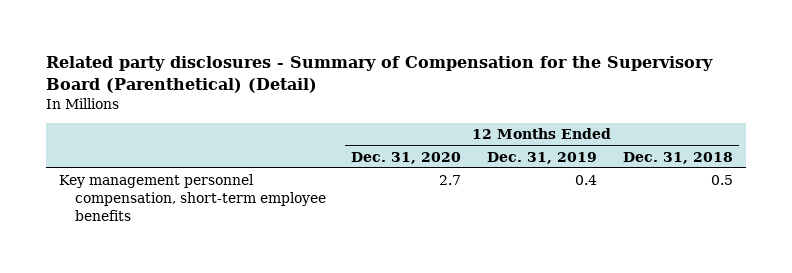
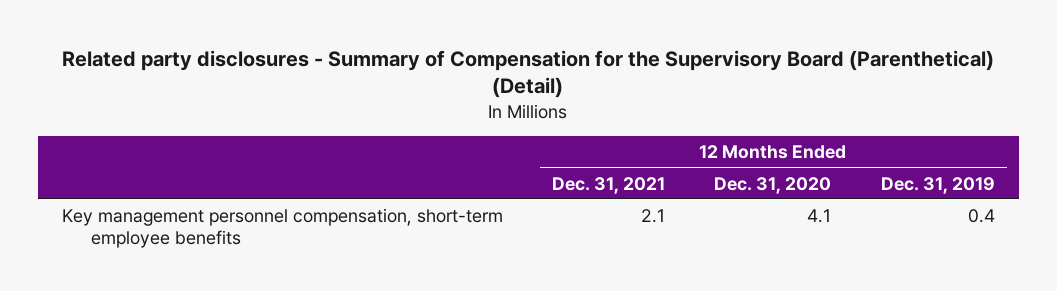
[622,151,733,164] Dec. 31, 2018 -> none
none -> [552,176,666,194] Dec. 31, 2021
[439,175,462,186] 2.7 -> [807,209,832,224] 4.1

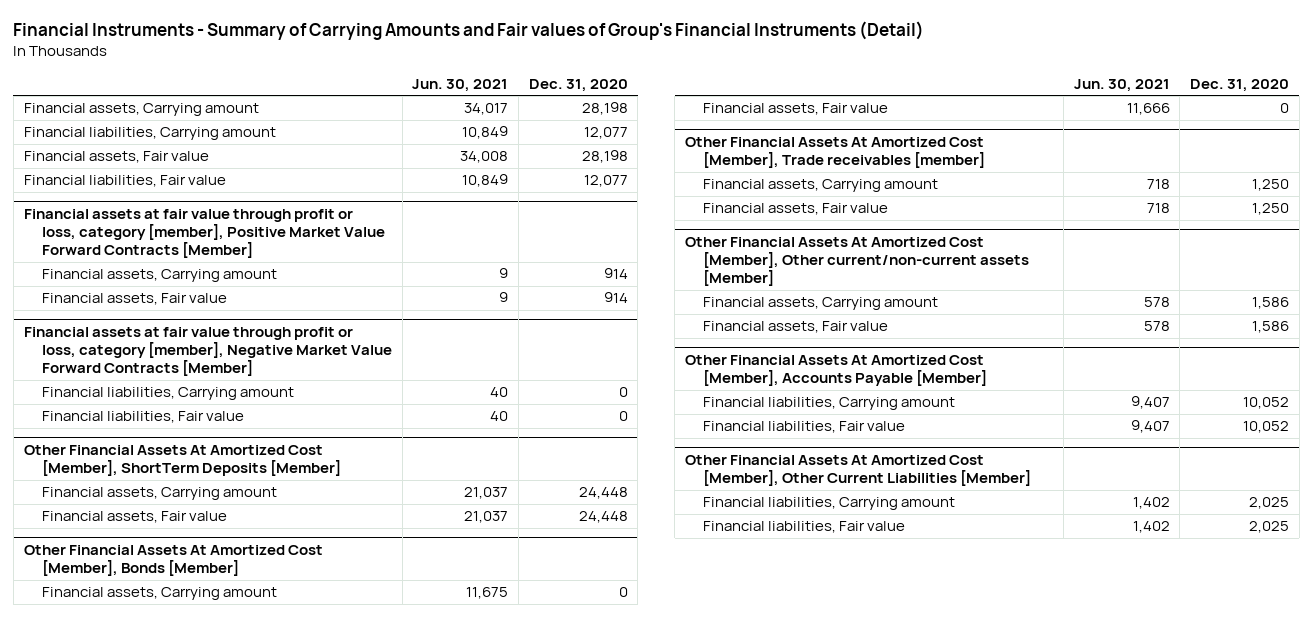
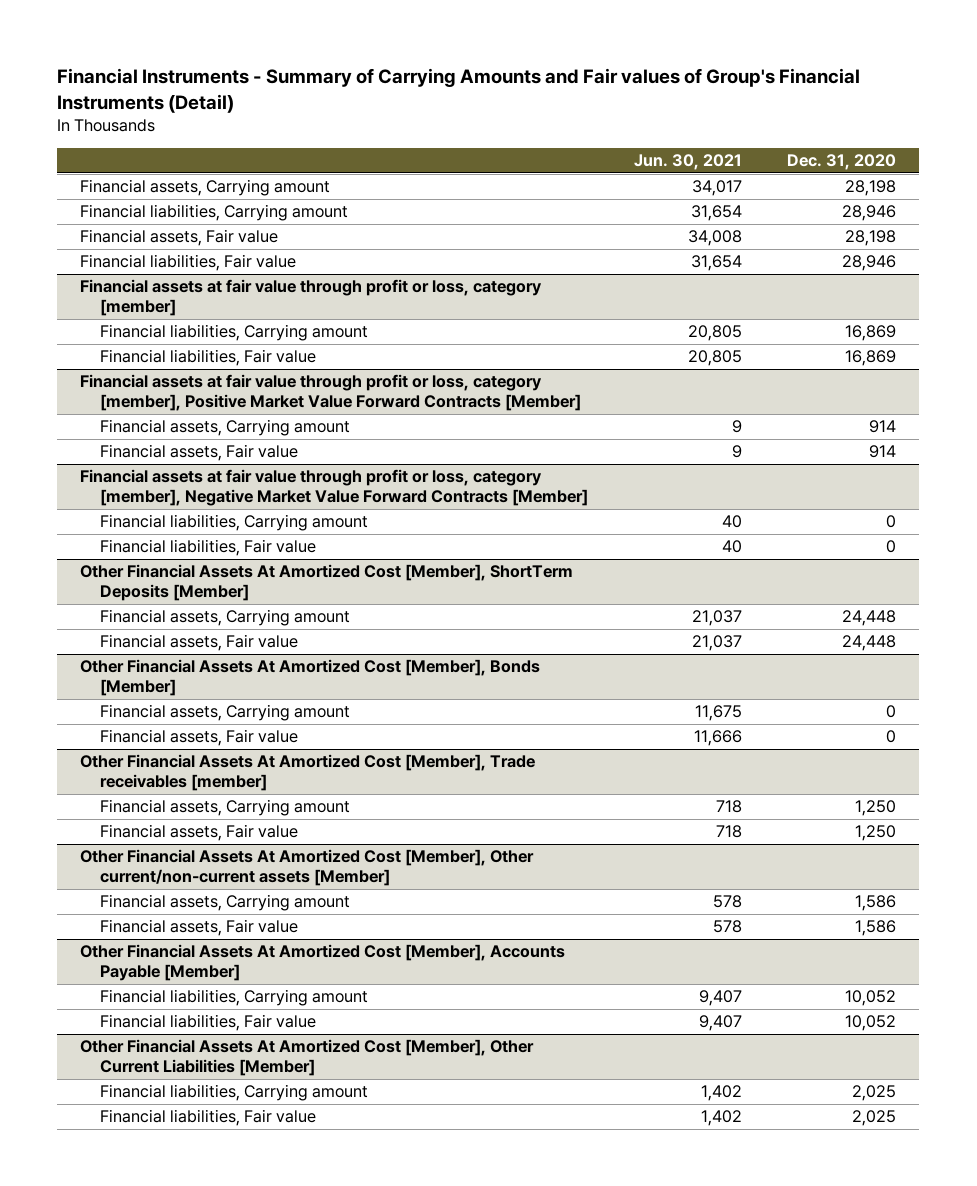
[462,126,509,140] 10,849 -> [690,205,742,222] 31,654
[583,127,628,140] 12,077 -> [842,205,897,222] 28,946
[462,174,509,188] 10,849 -> [690,255,742,272] 31,654
[583,175,628,188] 12,077 -> [842,255,897,272] 28,946
none -> [80,279,543,316] Financial assets at fair value through profit or loss, category [member]
none -> [99,324,368,342] Financial liabilities, Carrying amount
none -> [99,349,316,367] Financial liabilities, Fair value

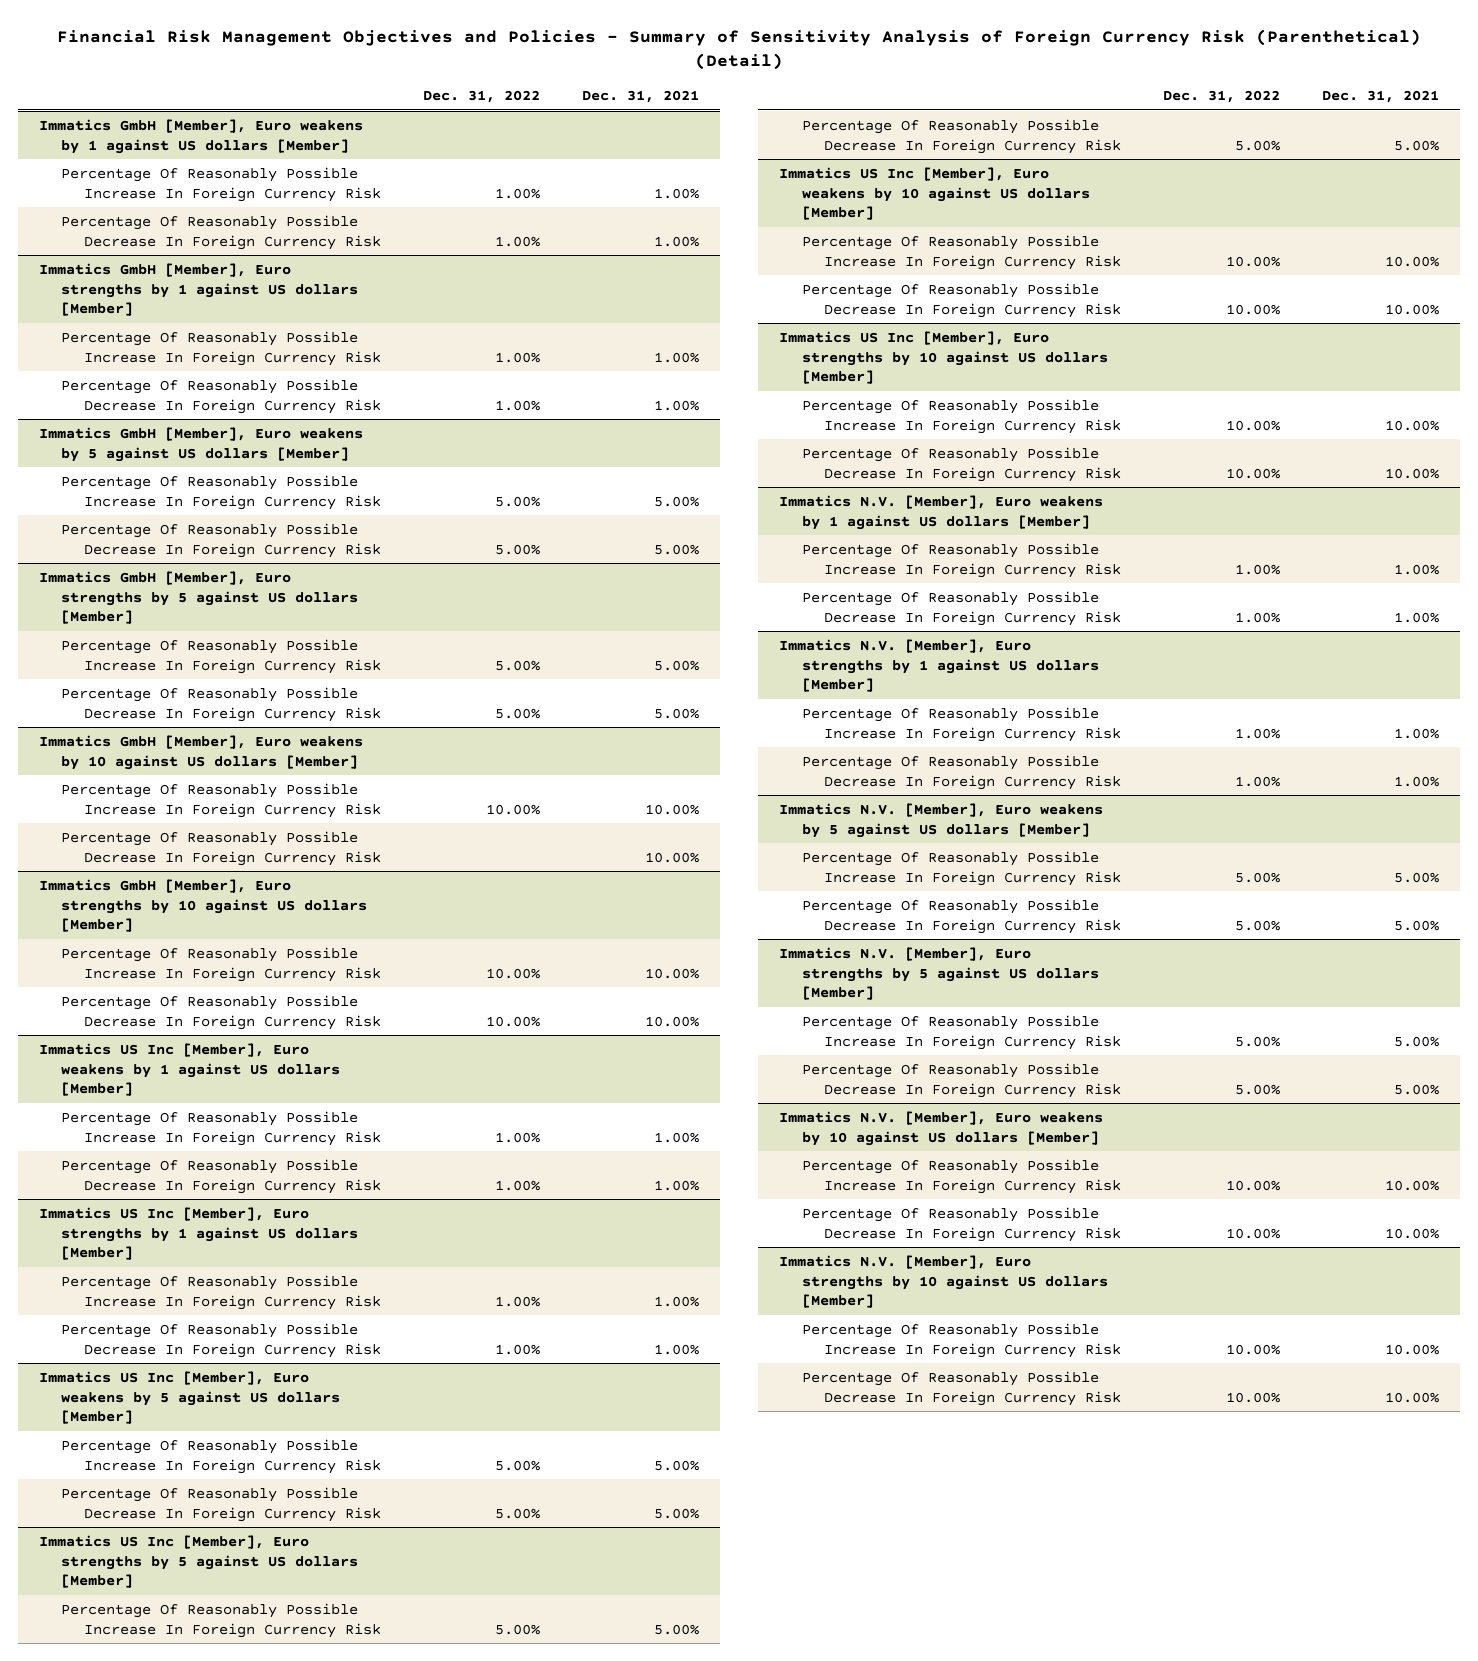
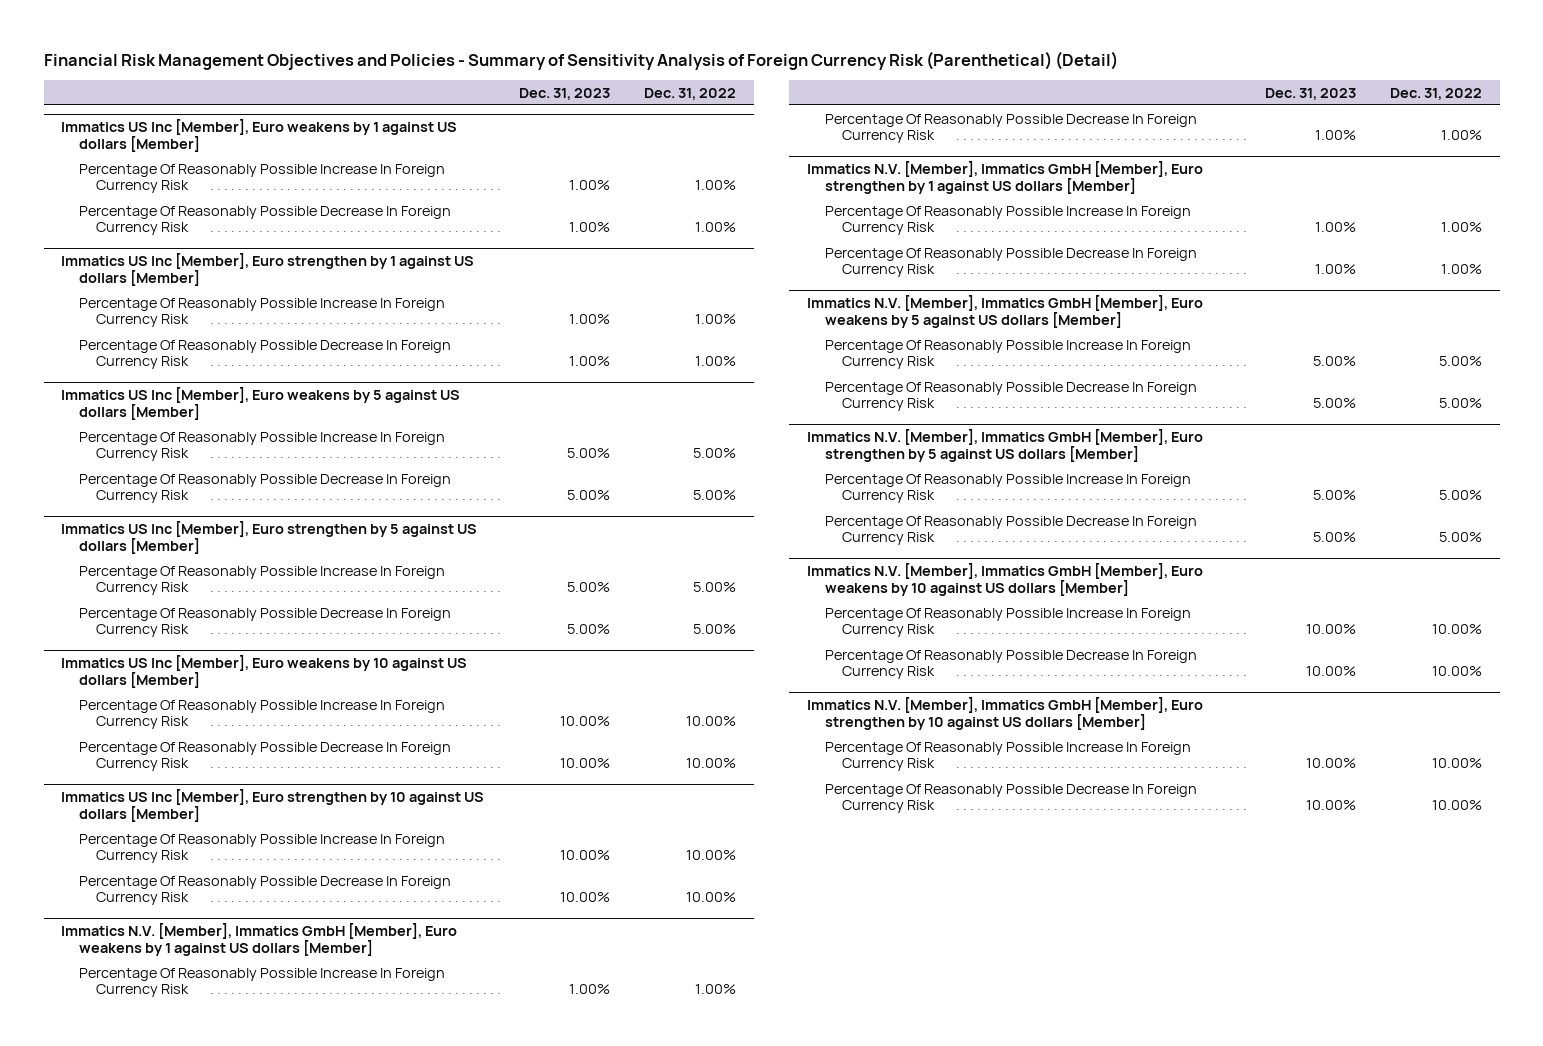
[581,89,699,103] Dec. 31, 2021 -> none
none -> [518,87,610,100] Dec. 31, 2023
[38,118,363,154] Immatics GmbH [Member], Euro weakens by 1 against US dollars [Member] -> none
[61,166,381,202] Percentage Of Reasonably Possible Increase In Foreign Currency Risk -> none
[61,214,381,250] Percentage Of Reasonably Possible Decrease In Foreign Currency Risk -> none
[38,262,359,317] Immatics GmbH [Member], Euro strengths by 1 against US dollars [Member] -> none
[61,330,381,366] Percentage Of Reasonably Possible Increase In Foreign Currency Risk -> none
[61,378,381,414] Percentage Of Reasonably Possible Decrease In Foreign Currency Risk -> none
[38,426,363,462] Immatics GmbH [Member], Euro weakens by 5 against US dollars [Member] -> none
[61,474,381,510] Percentage Of Reasonably Possible Increase In Foreign Currency Risk -> none
[61,522,381,558] Percentage Of Reasonably Possible Decrease In Foreign Currency Risk -> none
[38,570,359,625] Immatics GmbH [Member], Euro strengths by 5 against US dollars [Member] -> none
[61,638,381,674] Percentage Of Reasonably Possible Increase In Foreign Currency Risk -> none
[61,686,381,722] Percentage Of Reasonably Possible Decrease In Foreign Currency Risk -> none
[38,734,363,770] Immatics GmbH [Member], Euro weakens by 10 against US dollars [Member] -> none
[61,782,381,818] Percentage Of Reasonably Possible Increase In Foreign Currency Risk -> none
[61,830,381,866] Percentage Of Reasonably Possible Decrease In Foreign Currency Risk -> none
[38,878,368,933] Immatics GmbH [Member], Euro strengths by 10 against US dollars [Member] -> none
[61,946,381,982] Percentage Of Reasonably Possible Increase In Foreign Currency Risk -> none
[61,994,381,1030] Percentage Of Reasonably Possible Decrease In Foreign Currency Risk -> none
[38,1206,359,1261] Immatics US Inc [Member], Euro strengths by 1 against US dollars [Member] -> [60,252,474,286] Immatics US Inc [Member], Euro strengthen by 1 against US dollars [Member]
[38,1534,359,1589] Immatics US Inc [Member], Euro strengths by 5 against US dollars [Member] -> [60,520,477,554] Immatics US Inc [Member], Euro strengthen by 5 against US dollars [Member]
[779,330,1108,385] Immatics US Inc [Member], Euro strengths by 10 against US dollars [Member] -> [60,788,484,822] Immatics US Inc [Member], Euro strengthen by 10 against US dollars [Member]
[779,494,1104,530] Immatics N.V. [Member], Euro weakens by 1 against US dollars [Member] -> [60,922,457,956] Immatics N.V. [Member], Immatics GmbH [Member], Euro weakens by 1 against US dollars [Member]
[779,638,1099,693] Immatics N.V. [Member], Euro strengths by 1 against US dollars [Member] -> [806,160,1203,194] Immatics N.V. [Member], Immatics GmbH [Member], Euro strengthen by 1 against US dollars [Member]
[779,802,1104,838] Immatics N.V. [Member], Euro weakens by 5 against US dollars [Member] -> [806,294,1203,328] Immatics N.V. [Member], Immatics GmbH [Member], Euro weakens by 5 against US dollars [Member]
[779,946,1099,1001] Immatics N.V. [Member], Euro strengths by 5 against US dollars [Member] -> [806,428,1203,462] Immatics N.V. [Member], Immatics GmbH [Member], Euro strengthen by 5 against US dollars [Member]
[779,1110,1104,1146] Immatics N.V. [Member], Euro weakens by 10 against US dollars [Member] -> [806,562,1203,596] Immatics N.V. [Member], Immatics GmbH [Member], Euro weakens by 10 against US dollars [Member]
[779,1254,1108,1309] Immatics N.V. [Member], Euro strengths by 10 against US dollars [Member] -> [806,696,1203,730] Immatics N.V. [Member], Immatics GmbH [Member], Euro strengthen by 10 against US dollars [Member]

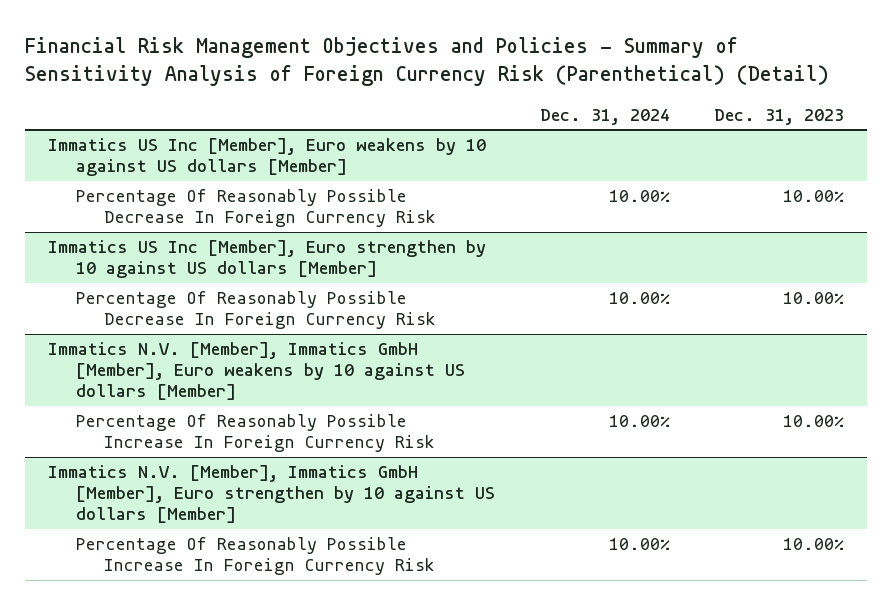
[644,87,737,100] Dec. 31, 2022 -> none
none -> [539,108,670,125] Dec. 31, 2024
[60,118,457,152] Immatics US Inc [Member], Euro weakens by 1 against US dollars [Member] -> none
[78,163,445,194] Percentage Of Reasonably Possible Increase In Foreign Currency Risk -> none
[78,205,451,236] Percentage Of Reasonably Possible Decrease In Foreign Currency Risk -> none
[60,252,474,286] Immatics US Inc [Member], Euro strengthen by 1 against US dollars [Member] -> none
[78,297,445,328] Percentage Of Reasonably Possible Increase In Foreign Currency Risk -> none
[78,339,451,370] Percentage Of Reasonably Possible Decrease In Foreign Currency Risk -> none
[60,386,460,420] Immatics US Inc [Member], Euro weakens by 5 against US dollars [Member] -> none
[78,431,445,462] Percentage Of Reasonably Possible Increase In Foreign Currency Risk -> none
[78,473,451,504] Percentage Of Reasonably Possible Decrease In Foreign Currency Risk -> none
[60,520,477,554] Immatics US Inc [Member], Euro strengthen by 5 against US dollars [Member] -> none
[78,565,445,596] Percentage Of Reasonably Possible Increase In Foreign Currency Risk -> none
[78,607,451,638] Percentage Of Reasonably Possible Decrease In Foreign Currency Risk -> none
[78,699,445,730] Percentage Of Reasonably Possible Increase In Foreign Currency Risk -> none
[78,833,445,864] Percentage Of Reasonably Possible Increase In Foreign Currency Risk -> none
[60,922,457,956] Immatics N.V. [Member], Immatics GmbH [Member], Euro weakens by 1 against US dollars [Member] -> none
[78,967,445,998] Percentage Of Reasonably Possible Increase In Foreign Currency Risk -> none
[824,113,1197,144] Percentage Of Reasonably Possible Decrease In Foreign Currency Risk -> none
[806,160,1203,194] Immatics N.V. [Member], Immatics GmbH [Member], Euro strengthen by 1 against US dollars [Member] -> none
[824,205,1191,236] Percentage Of Reasonably Possible Increase In Foreign Currency Risk -> none
[824,247,1197,278] Percentage Of Reasonably Possible Decrease In Foreign Currency Risk -> none
[806,294,1203,328] Immatics N.V. [Member], Immatics GmbH [Member], Euro weakens by 5 against US dollars [Member] -> none
[824,339,1191,370] Percentage Of Reasonably Possible Increase In Foreign Currency Risk -> none
[824,381,1197,412] Percentage Of Reasonably Possible Decrease In Foreign Currency Risk -> none
[806,428,1203,462] Immatics N.V. [Member], Immatics GmbH [Member], Euro strengthen by 5 against US dollars [Member] -> none
[824,473,1191,504] Percentage Of Reasonably Possible Increase In Foreign Currency Risk -> none
[824,515,1197,546] Percentage Of Reasonably Possible Decrease In Foreign Currency Risk -> none
[824,649,1197,680] Percentage Of Reasonably Possible Decrease In Foreign Currency Risk -> none
[824,783,1197,814] Percentage Of Reasonably Possible Decrease In Foreign Currency Risk -> none

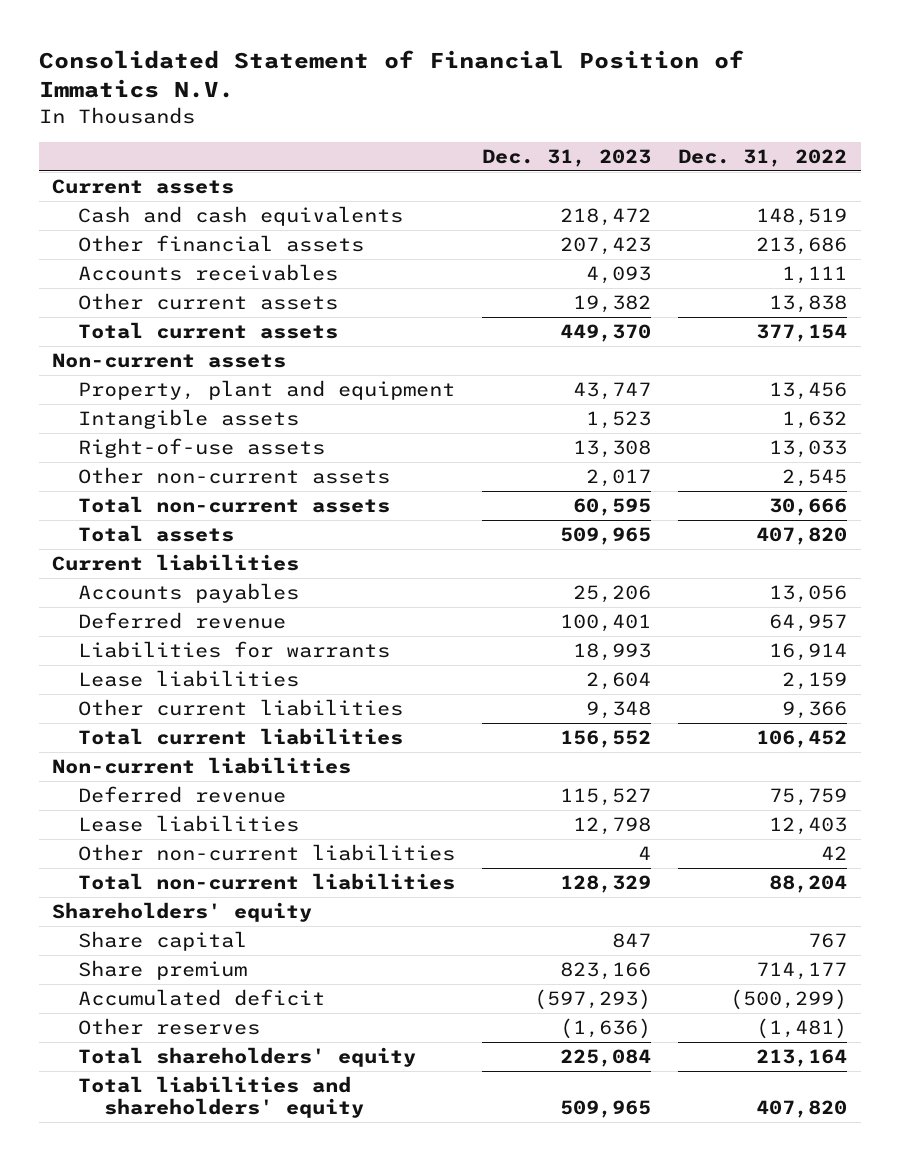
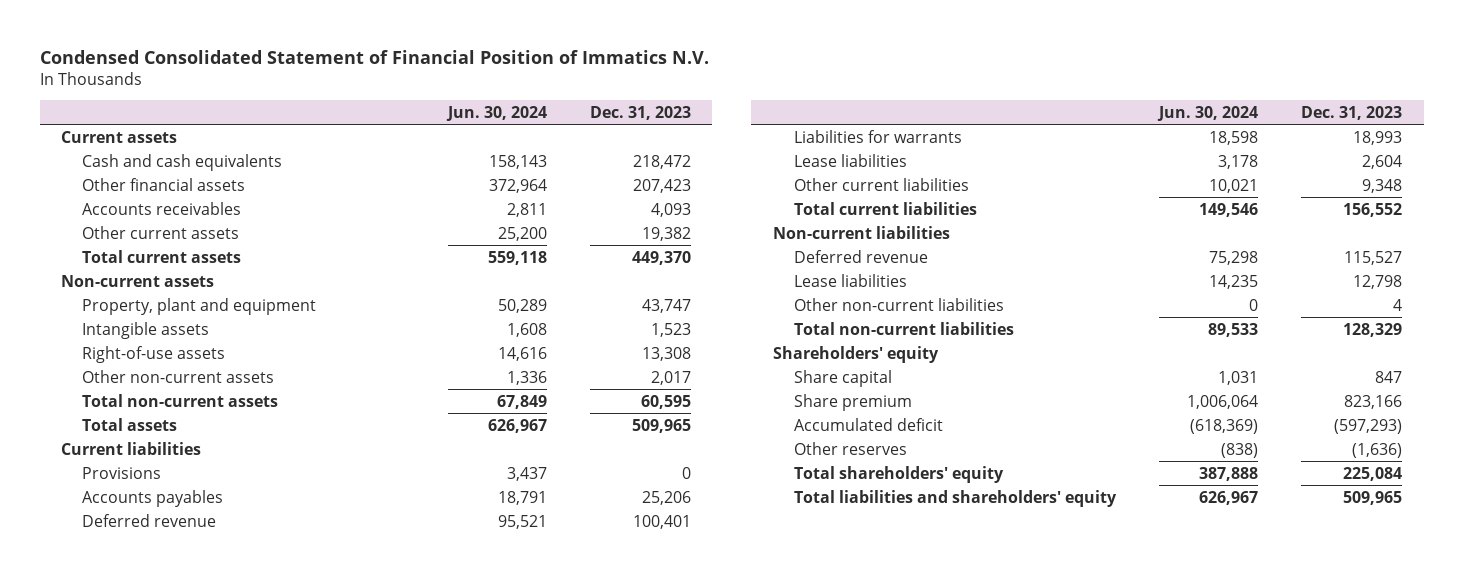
[38,50,744,99] Consolidated Statement of Financial Position of Immatics N.V. -> [39,49,709,64] Condensed Consolidated Statement of Financial Position of Immatics N.V.
[678,148,848,167] Dec. 31, 2022 -> none
none -> [445,105,547,121] Jun. 30, 2024
none -> [82,466,162,479] Provisions

